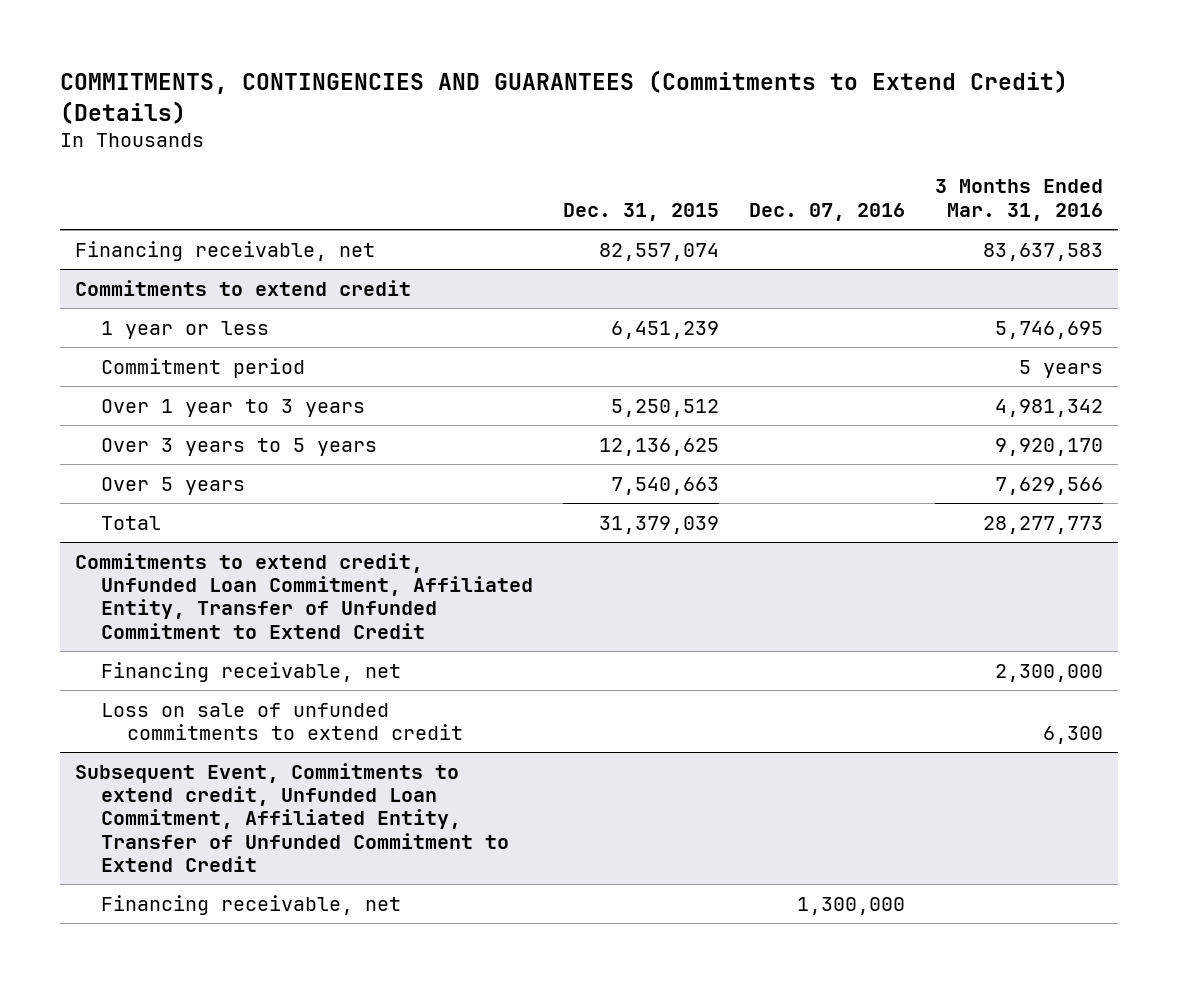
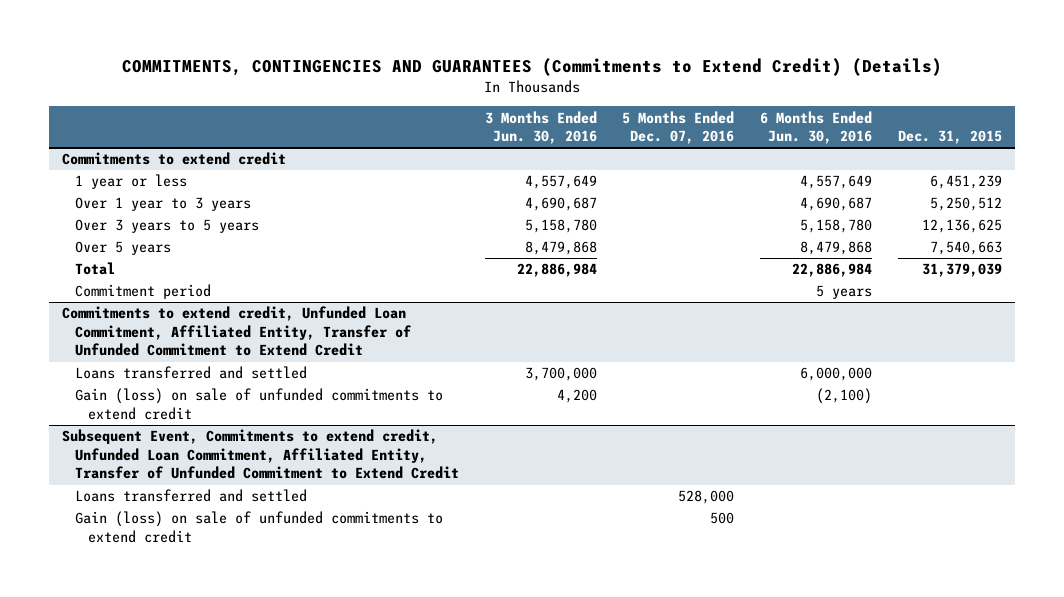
[748,202,905,221] Dec. 07, 2016 -> none
[934,179,1103,221] 3 Months Ended Mar. 31, 2016 -> none
none -> [484,110,597,145] 3 Months Ended Jun. 30, 2016
none -> [622,110,735,145] 5 Months Ended Dec. 07, 2016
none -> [760,110,873,145] 6 Months Ended Jun. 30, 2016
[74,240,375,261] Financing receivable, net -> none
[100,357,305,378] Commitment period -> [74,284,211,300] Commitment period
[100,661,401,682] Financing receivable, net -> none
none -> [74,366,307,380] Loans transferred and settled
[100,702,464,740] Loss on sale of unfunded commitments to extend credit -> [74,388,443,420] Gain (loss) on sale of unfunded commitments to extend credit
[100,894,401,915] Financing receivable, net -> none
none -> [74,489,307,503] Loans transferred and settled
none -> [74,511,443,543] Gain (loss) on sale of unfunded commitments to extend credit

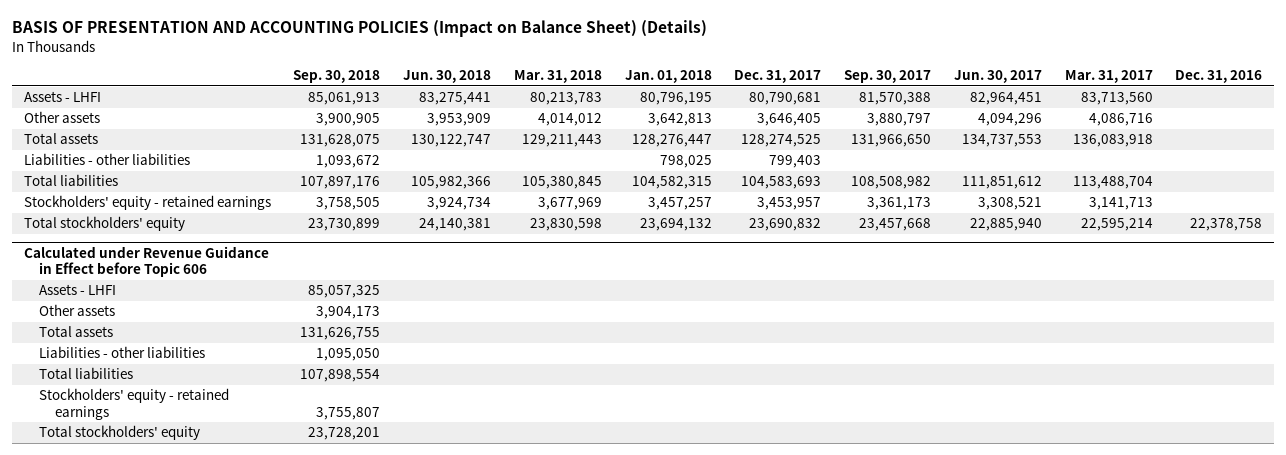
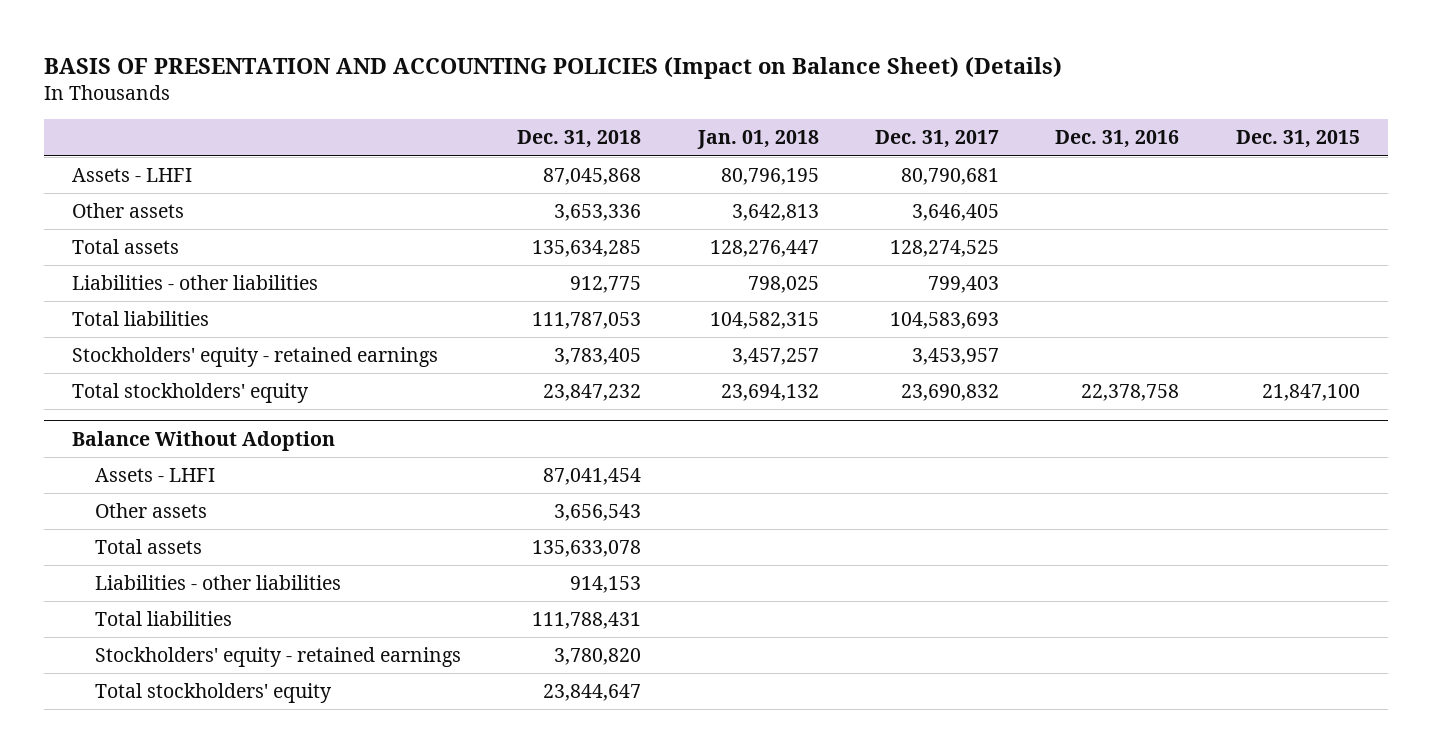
[293,70,381,84] Sep. 30, 2018 -> none
[403,70,492,84] Jun. 30, 2018 -> none
[513,70,602,84] Mar. 31, 2018 -> none
[844,70,932,84] Sep. 30, 2017 -> none
[953,70,1042,84] Jun. 30, 2017 -> none
[1064,70,1153,84] Mar. 31, 2017 -> none
none -> [517,130,642,149] Dec. 31, 2018
none -> [1235,130,1360,149] Dec. 31, 2015
[23,245,269,278] Calculated under Revenue Guidance in Effect before Topic 606 -> [72,430,336,451] Balance Without Adoption

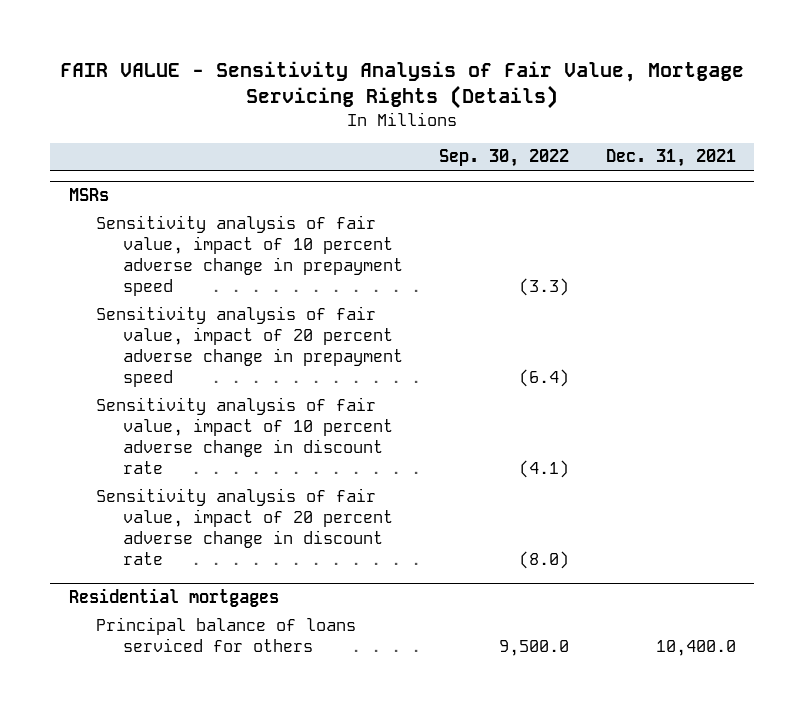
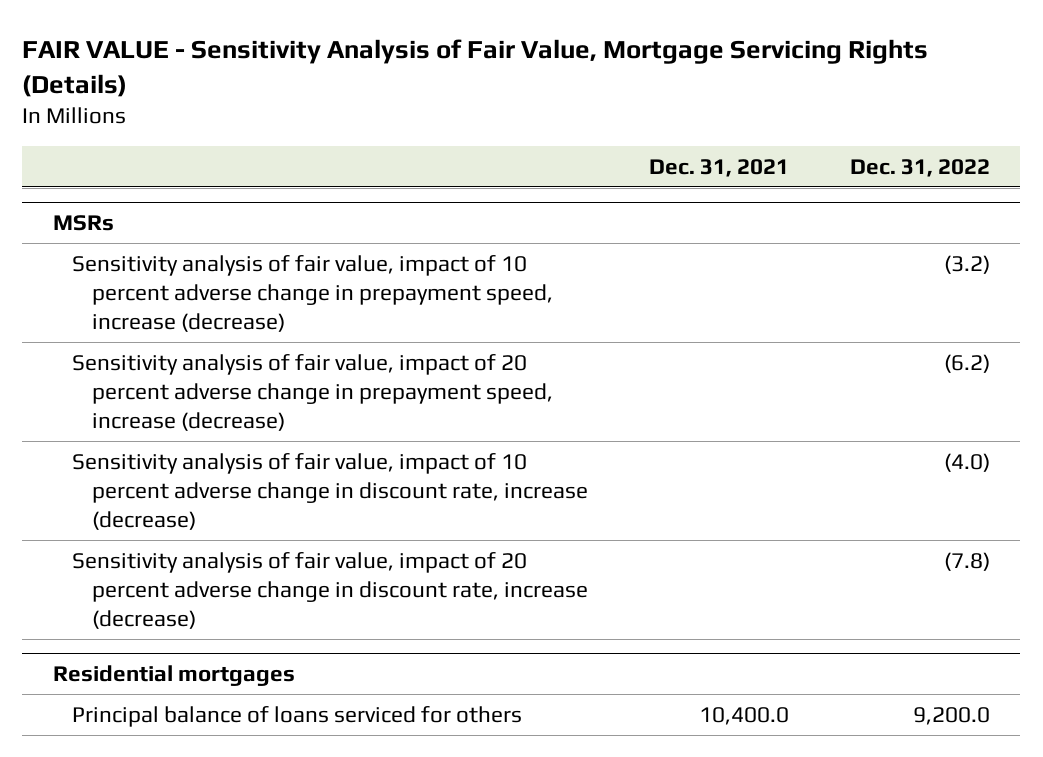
[439,149,570,168] Sep. 30, 2022 -> none
none -> [849,158,990,177] Dec. 31, 2022
[95,214,403,297] Sensitivity analysis of fair value, impact of 10 percent adverse change in prepayment speed -> [72,254,553,332] Sensitivity analysis of fair value, impact of 10 percent adverse change in prepayment speed, increase (decrease)
[95,305,403,388] Sensitivity analysis of fair value, impact of 20 percent adverse change in prepayment speed -> [72,353,553,431] Sensitivity analysis of fair value, impact of 20 percent adverse change in prepayment speed, increase (decrease)
[95,396,393,475] Sensitivity analysis of fair value, impact of 10 percent adverse change in discount rate -> [72,452,588,530] Sensitivity analysis of fair value, impact of 10 percent adverse change in discount rate, increase (decrease)
[95,487,393,566] Sensitivity analysis of fair value, impact of 20 percent adverse change in discount rate -> [72,551,588,629] Sensitivity analysis of fair value, impact of 20 percent adverse change in discount rate, increase (decrease)

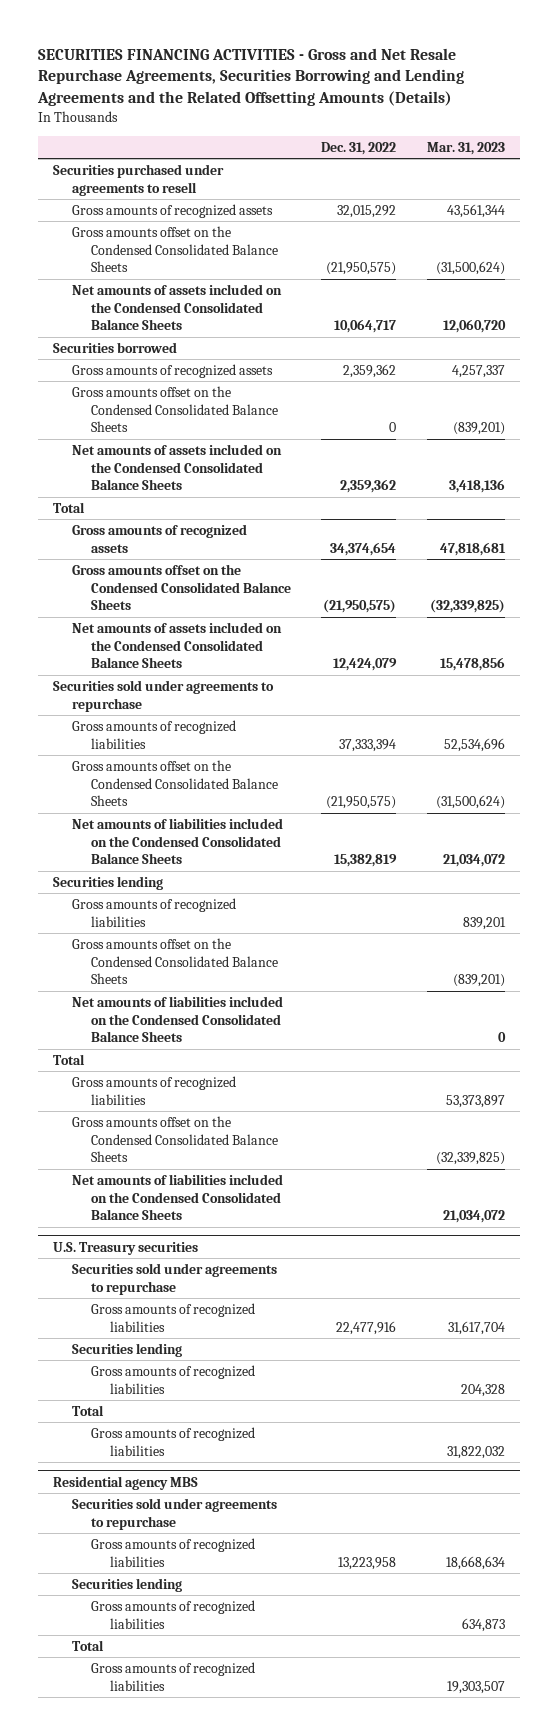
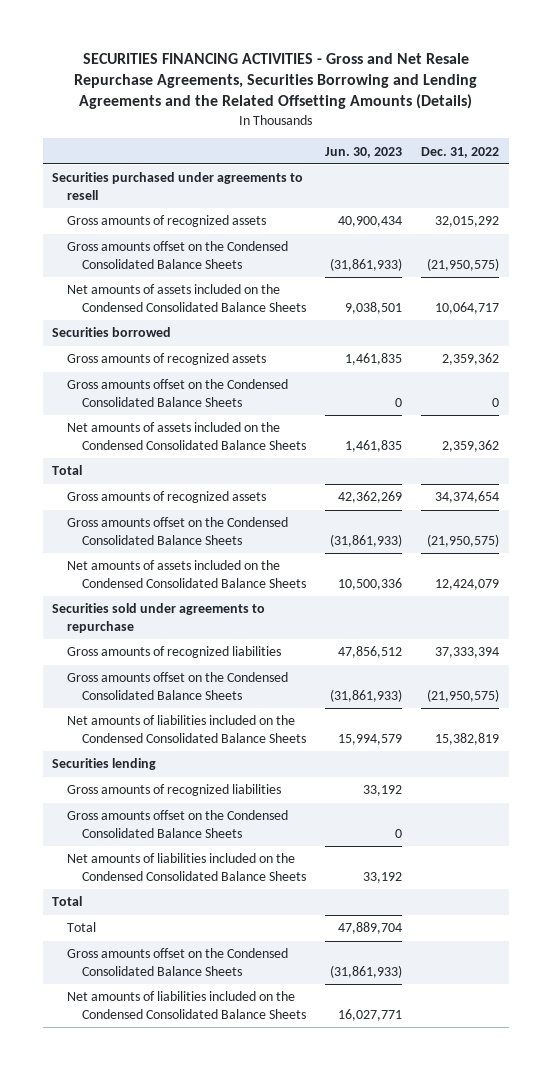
[426,141,505,155] Mar. 31, 2023 -> none
none -> [325,146,403,158] Jun. 30, 2023
[72,1075,237,1105] Gross amounts of recognized liabilities -> [67,922,97,933] Total
[53,1241,199,1255] U.S. Treasury securities -> none
[72,1262,278,1295] Securities sold under agreements to repurchase -> none
[91,1302,256,1332] Gross amounts of recognized liabilities -> none
[72,1342,183,1357] Securities lending -> none
[91,1364,256,1394] Gross amounts of recognized liabilities -> none
[72,1404,105,1416] Total -> none
[91,1426,256,1456] Gross amounts of recognized liabilities -> none
[53,1475,199,1490] Residential agency MBS -> none
[72,1497,278,1530] Securities sold under agreements to repurchase -> none
[91,1537,256,1567] Gross amounts of recognized liabilities -> none
[72,1577,183,1592] Securities lending -> none
[91,1599,256,1629] Gross amounts of recognized liabilities -> none
[72,1639,105,1651] Total -> none
[91,1661,256,1691] Gross amounts of recognized liabilities -> none

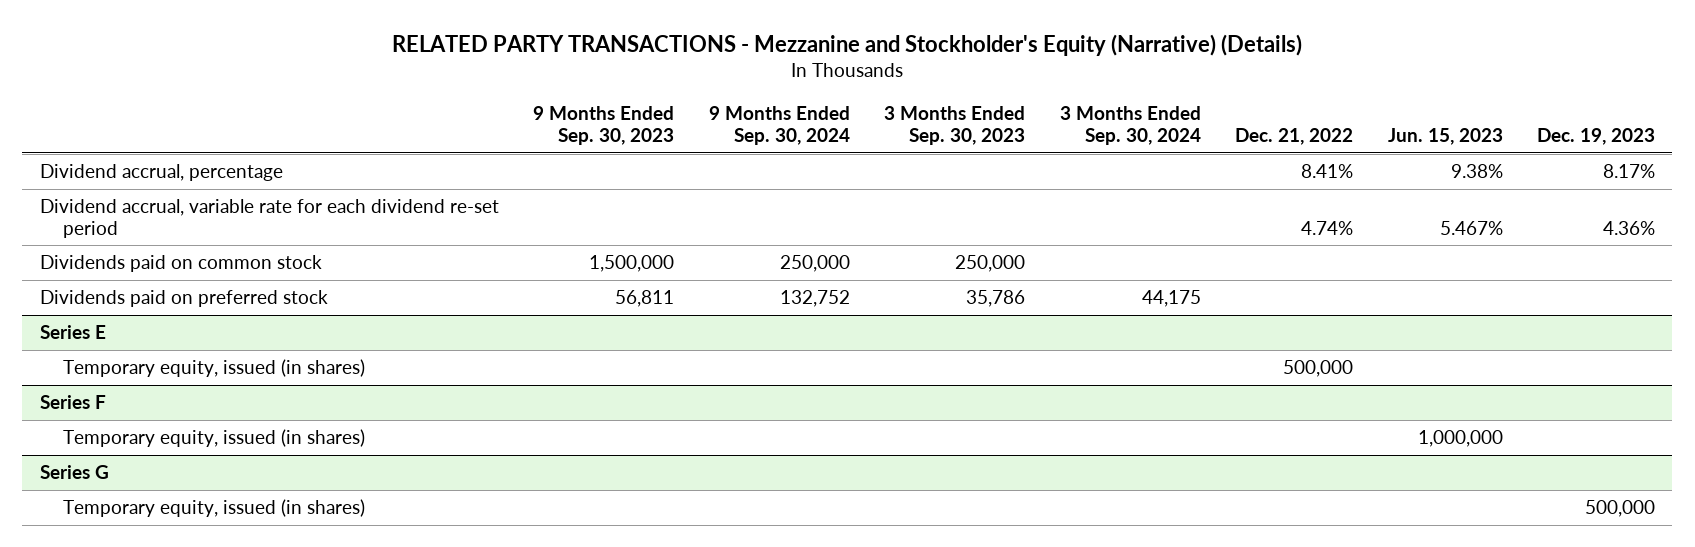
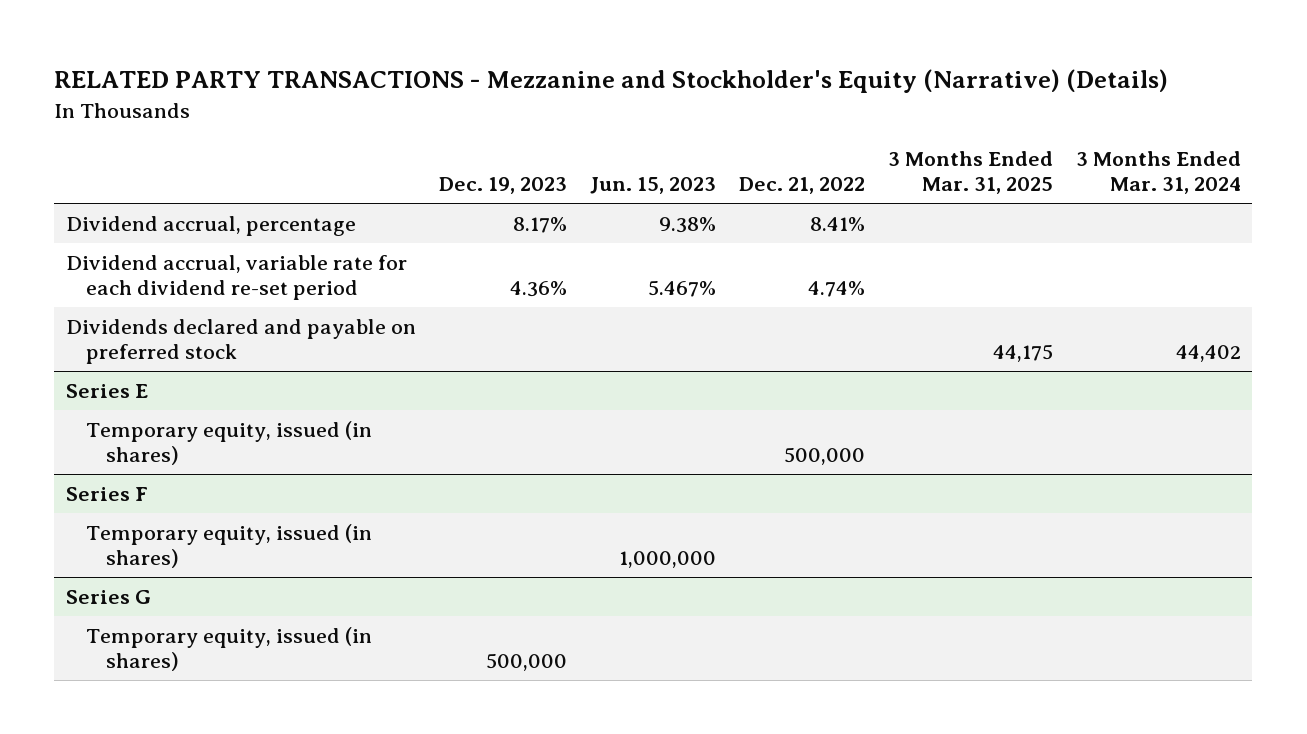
[533,106,675,146] 9 Months Ended Sep. 30, 2023 -> none
[708,106,850,146] 9 Months Ended Sep. 30, 2024 -> none
[884,106,1026,146] 3 Months Ended Sep. 30, 2023 -> none
[1059,106,1201,146] 3 Months Ended Sep. 30, 2024 -> none
none -> [887,151,1053,195] 3 Months Ended Mar. 31, 2025
none -> [1075,151,1241,195] 3 Months Ended Mar. 31, 2024
[39,255,322,273] Dividends paid on common stock -> none
[39,290,328,308] Dividends paid on preferred stock -> [65,319,416,365] Dividends declared and payable on preferred stock

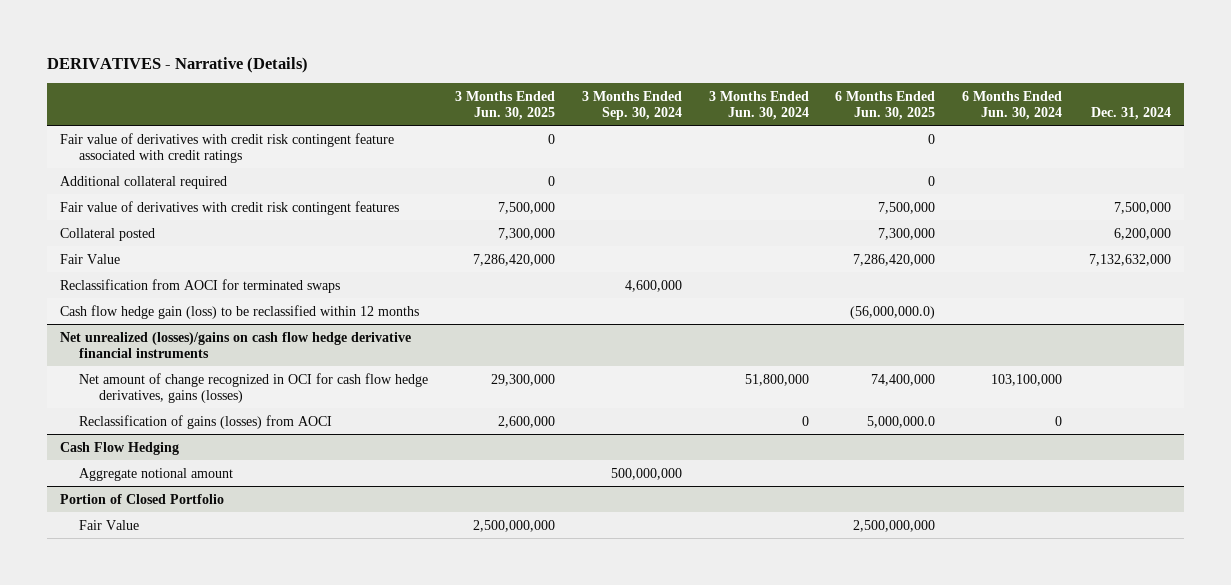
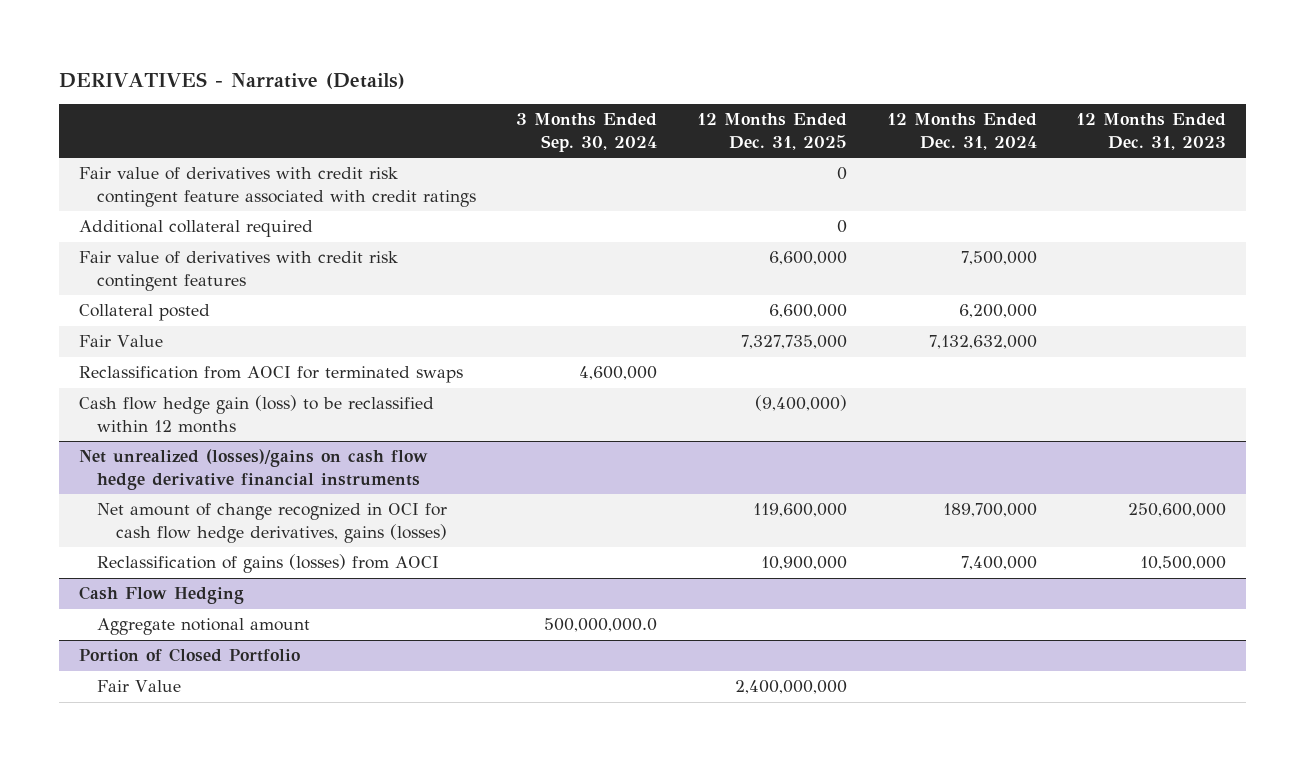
[455,90,556,121] 3 Months Ended Jun. 30, 2025 -> none
[708,90,809,121] 3 Months Ended Jun. 30, 2024 -> none
[835,90,936,121] 6 Months Ended Jun. 30, 2025 -> none
[962,90,1063,121] 6 Months Ended Jun. 30, 2024 -> none
[1090,107,1171,121] Dec. 31, 2024 -> none
none -> [696,113,847,151] 12 Months Ended Dec. 31, 2025
none -> [886,113,1037,151] 12 Months Ended Dec. 31, 2024
none -> [1076,113,1227,151] 12 Months Ended Dec. 31, 2023
[610,467,682,480] 500,000,000 -> [544,618,658,633] 500,000,000.0

